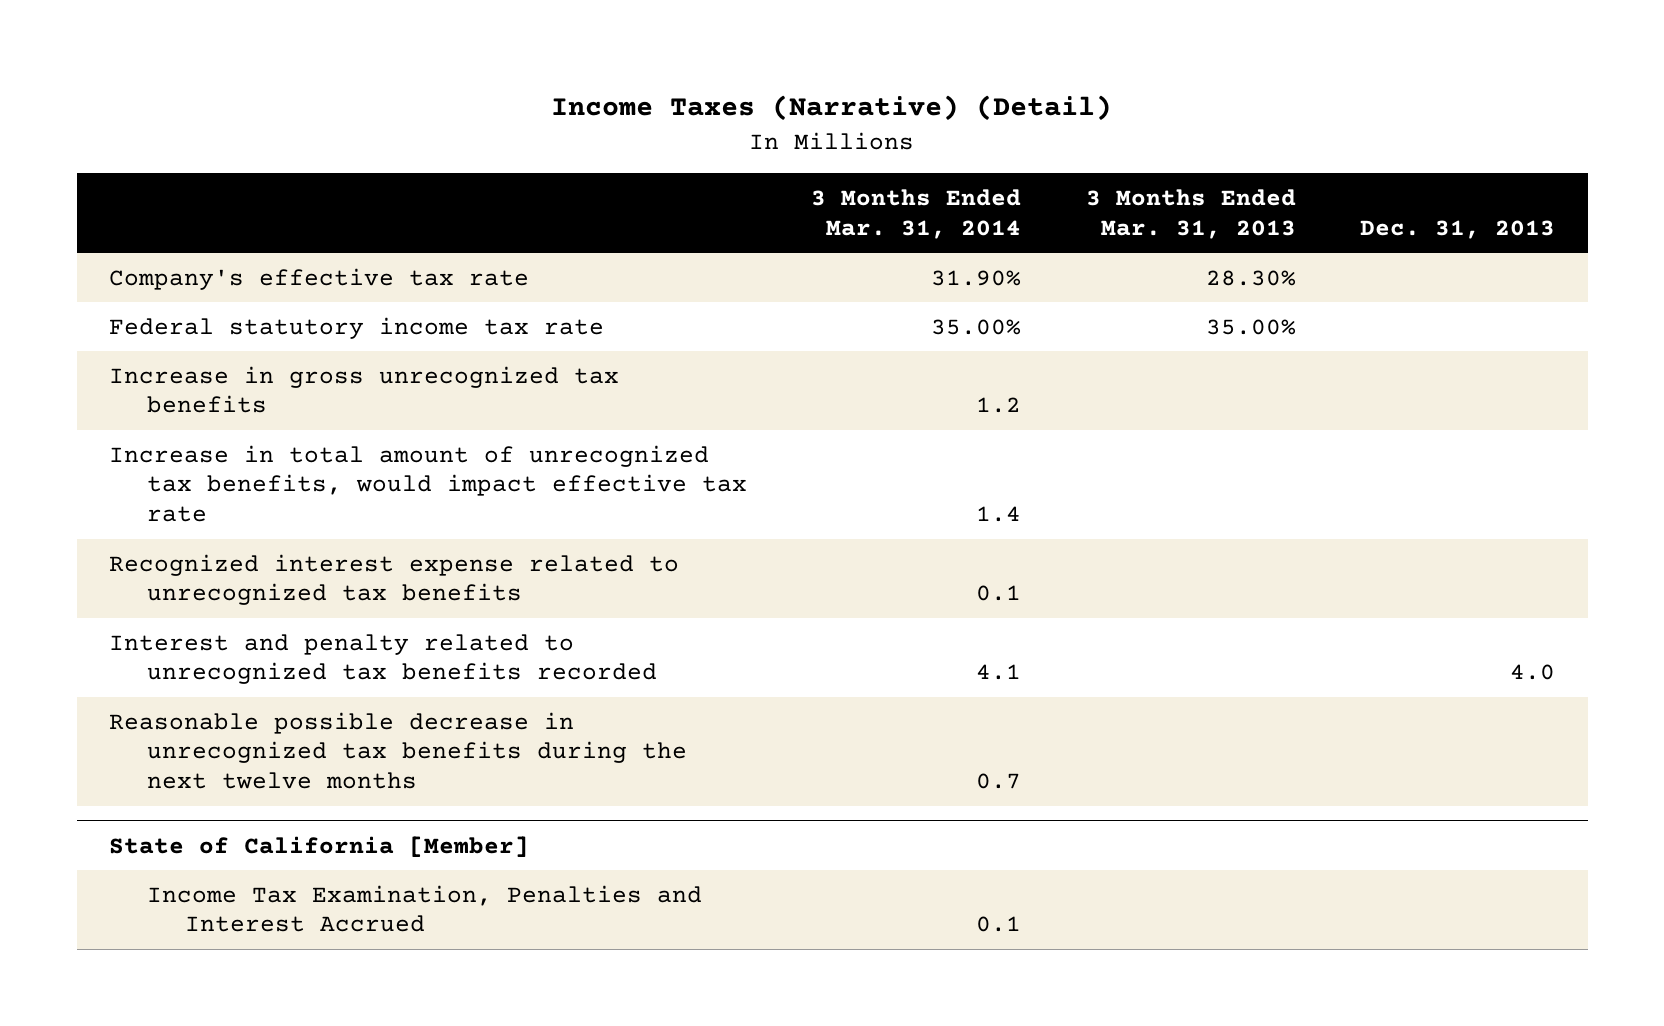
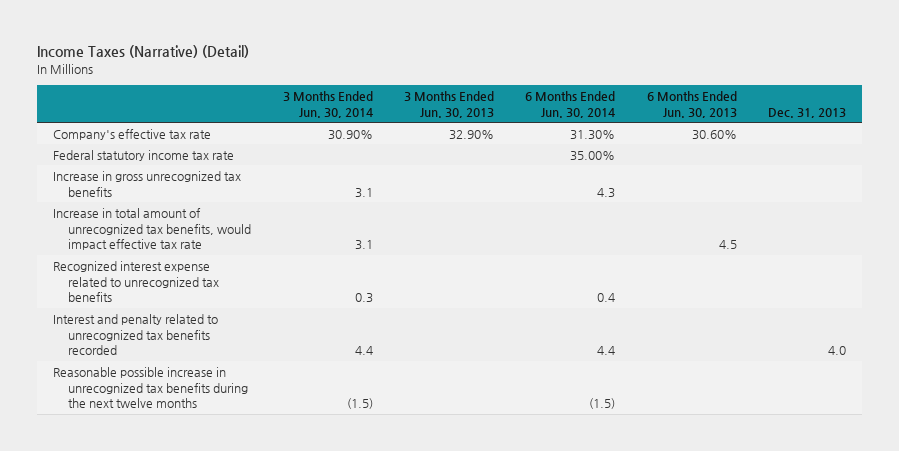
[811,189,1022,239] 3 Months Ended Mar. 31, 2014 -> none
[1085,189,1296,239] 3 Months Ended Mar. 31, 2013 -> none
none -> [282,90,373,118] 3 Months Ended Jun. 30, 2014
none -> [404,90,495,118] 3 Months Ended Jun. 30, 2013
none -> [525,90,616,118] 6 Months Ended Jun. 30, 2014
none -> [646,90,737,118] 6 Months Ended Jun. 30, 2013
[109,835,530,857] State of California [Member] -> none
[147,884,703,933] Income Tax Examination, Penalties and Interest Accrued -> none
[109,711,688,790] Reasonable possible decrease in unrecognized tax benefits during the next twelve months -> [52,367,249,409] Reasonable possible increase in unrecognized tax benefits during the next twelve months

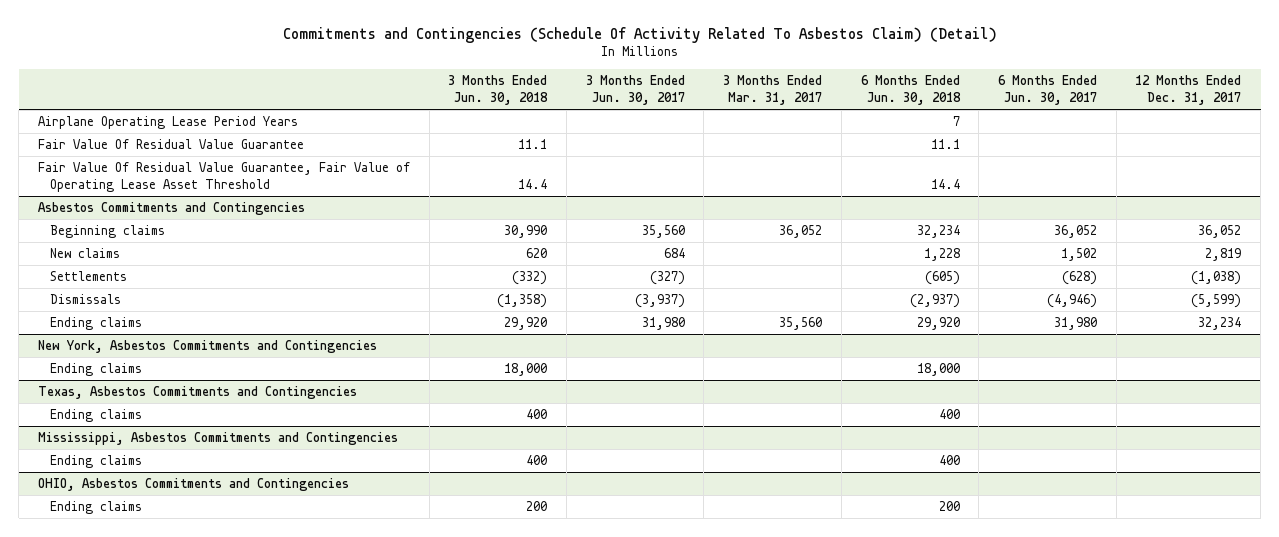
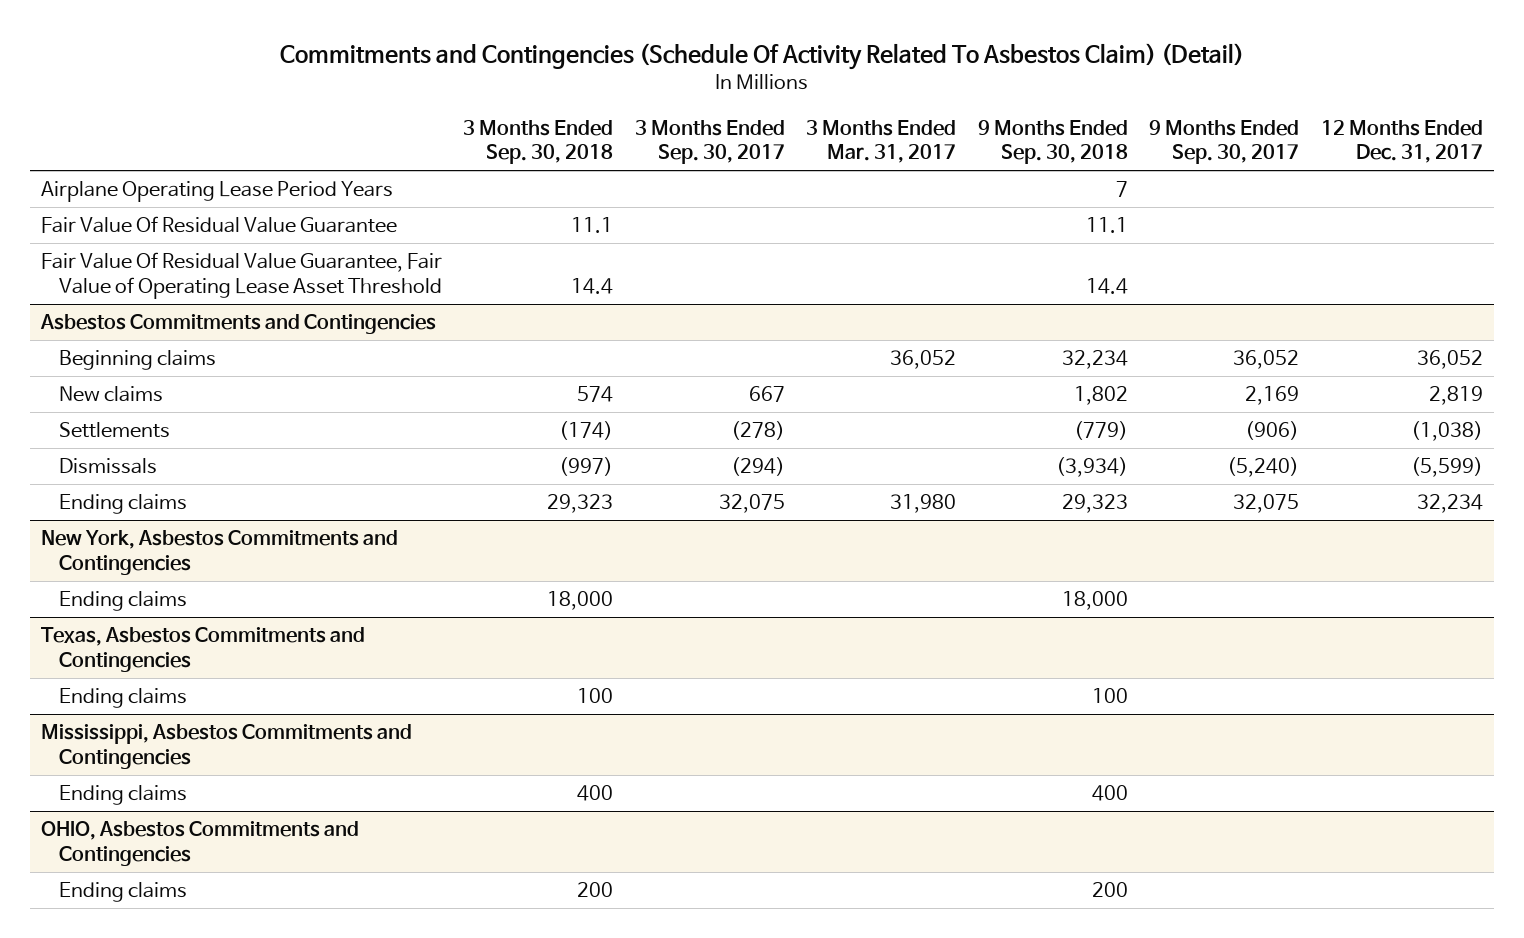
[448,75,549,106] 3 Months Ended Jun. 30, 2018 -> none
[585,75,685,106] 3 Months Ended Jun. 30, 2017 -> none
[860,75,961,106] 6 Months Ended Jun. 30, 2018 -> none
[997,75,1097,106] 6 Months Ended Jun. 30, 2017 -> none
none -> [463,119,614,165] 3 Months Ended Sep. 30, 2018
none -> [634,119,785,165] 3 Months Ended Sep. 30, 2017
none -> [977,119,1128,165] 9 Months Ended Sep. 30, 2018
none -> [1149,119,1300,165] 9 Months Ended Sep. 30, 2017
[779,316,823,330] 35,560 -> [890,494,957,514] 31,980

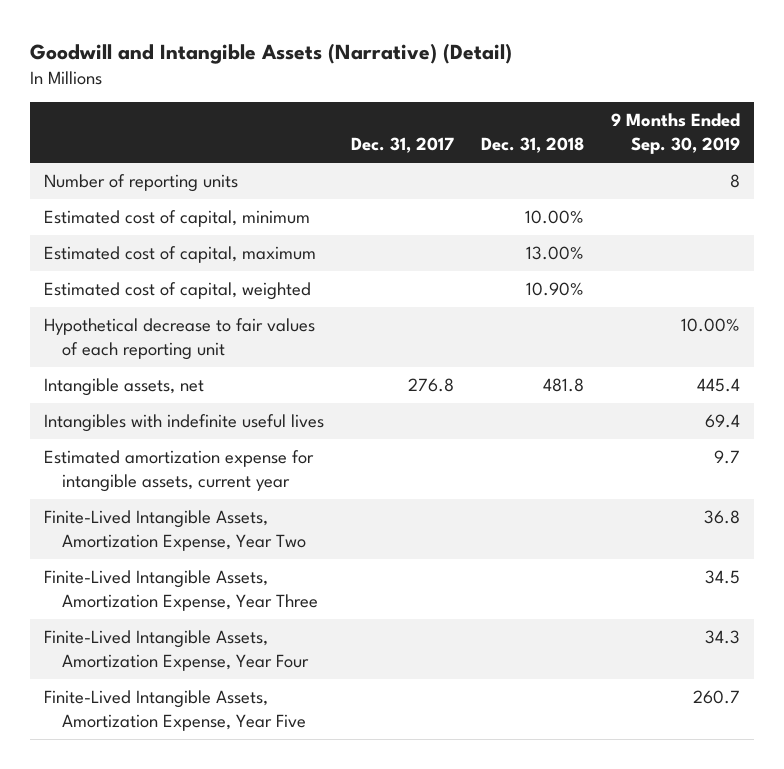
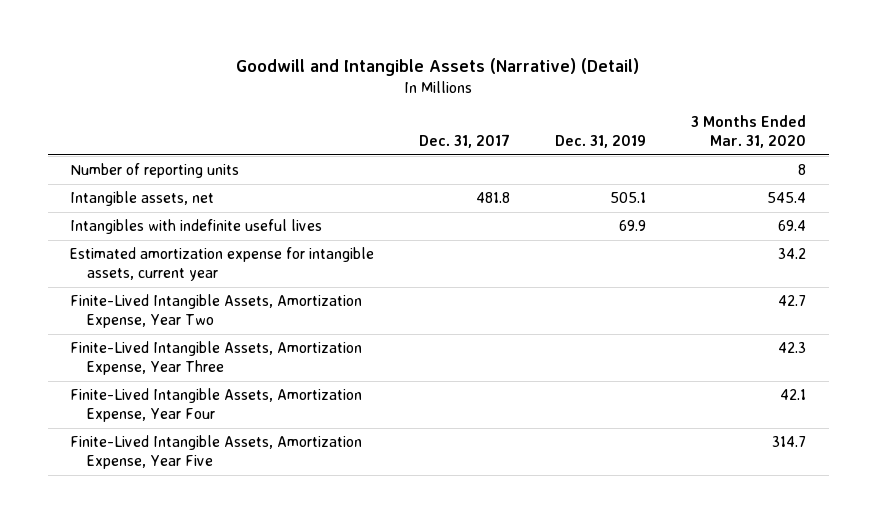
[481,137,585,154] Dec. 31, 2018 -> none
[611,113,741,155] 9 Months Ended Sep. 30, 2019 -> none
none -> [555,135,647,149] Dec. 31, 2019
none -> [691,115,807,149] 3 Months Ended Mar. 31, 2020
[43,210,310,228] Estimated cost of capital, minimum -> none
[43,246,316,264] Estimated cost of capital, maximum -> none
[43,282,311,301] Estimated cost of capital, weighted -> none
[43,318,315,361] Hypothetical decrease to fair values of each reporting unit -> none
[407,378,454,393] 276.8 -> [476,192,511,204] 481.8

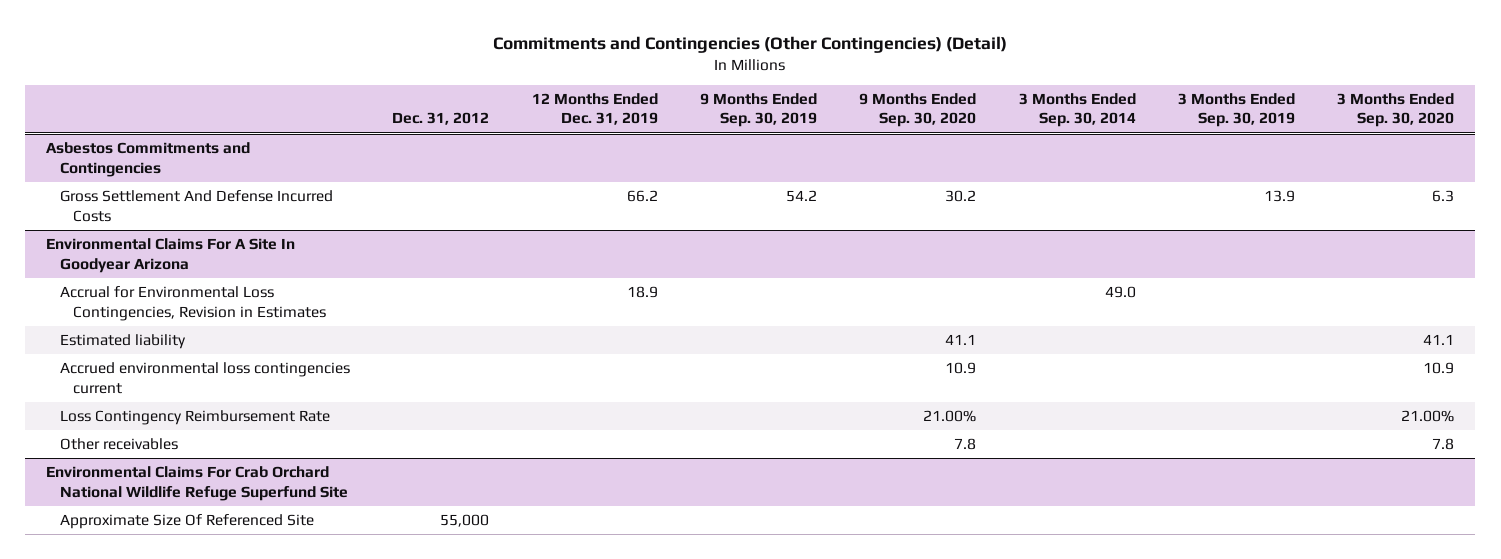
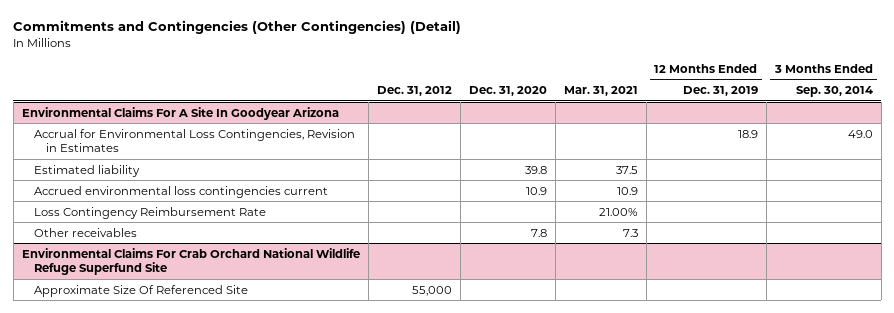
[699,92,817,128] 9 Months Ended Sep. 30, 2019 -> none
[859,92,977,128] 9 Months Ended Sep. 30, 2020 -> none
[1177,92,1295,128] 3 Months Ended Sep. 30, 2019 -> none
[1337,92,1455,128] 3 Months Ended Sep. 30, 2020 -> none
none -> [468,86,547,97] Dec. 31, 2020
none -> [563,86,638,97] Mar. 31, 2021
[46,142,251,177] Asbestos Commitments and Contingencies -> none
[59,190,333,222] Gross Settlement And Defense Incurred Costs -> none

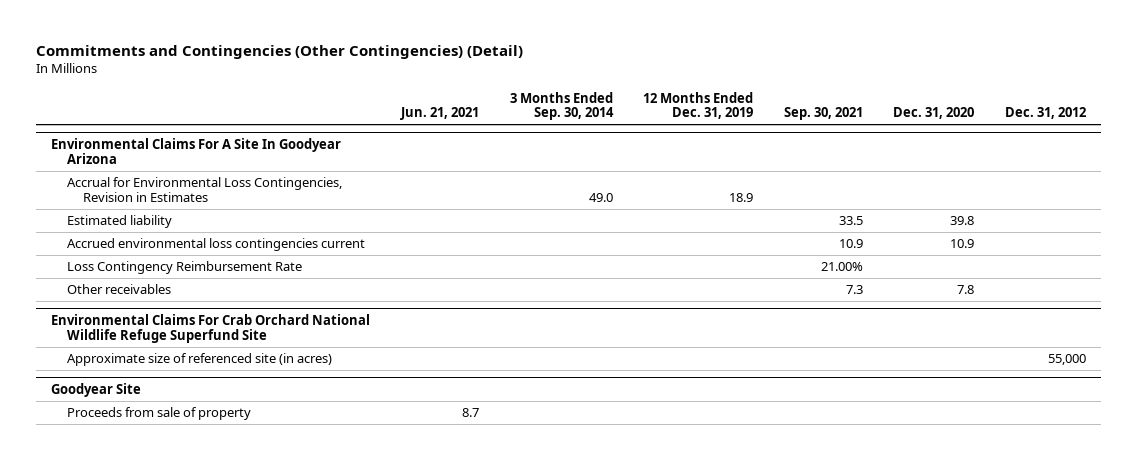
[563,86,638,97] Mar. 31, 2021 -> none
none -> [400,107,480,121] Jun. 21, 2021
none -> [783,107,863,121] Sep. 30, 2021
[33,284,248,297] Approximate Size Of Referenced Site -> [67,353,333,367] Approximate size of referenced site (in acres)
none -> [51,382,142,397] Goodyear Site
none -> [67,407,252,421] Proceeds from sale of property

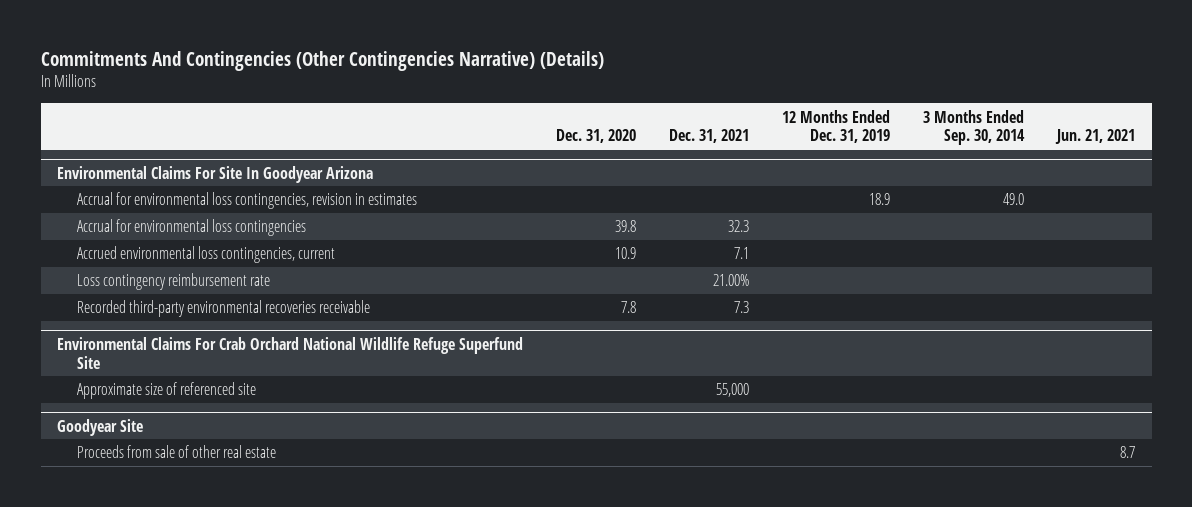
[36,45,524,60] Commitments and Contingencies (Other Contingencies) (Detail) -> [40,50,604,71] Commitments And Contingencies (Other Contingencies Narrative) (Details)
[783,107,863,121] Sep. 30, 2021 -> none
[1005,107,1087,120] Dec. 31, 2012 -> none
none -> [669,129,750,144] Dec. 31, 2021
[51,137,342,164] Environmental Claims For A Site In Goodyear Arizona -> [57,165,374,183] Environmental Claims For Site In Goodyear Arizona
[67,177,343,203] Accrual for Environmental Loss Contingencies, Revision in Estimates -> [77,192,418,210] Accrual for environmental loss contingencies, revision in estimates
[67,215,173,229] Estimated liability -> [77,219,307,237] Accrual for environmental loss contingencies
[67,238,366,252] Accrued environmental loss contingencies current -> [77,246,336,264] Accrued environmental loss contingencies, current
[67,261,303,275] Loss Contingency Reimbursement Rate -> [77,273,271,291] Loss contingency reimbursement rate
[67,284,172,295] Other receivables -> [77,300,371,318] Recorded third-party environmental recoveries receivable
[67,353,333,367] Approximate size of referenced site (in acres) -> [77,382,257,400] Approximate size of referenced site
[67,407,252,421] Proceeds from sale of property -> [77,445,277,459] Proceeds from sale of other real estate

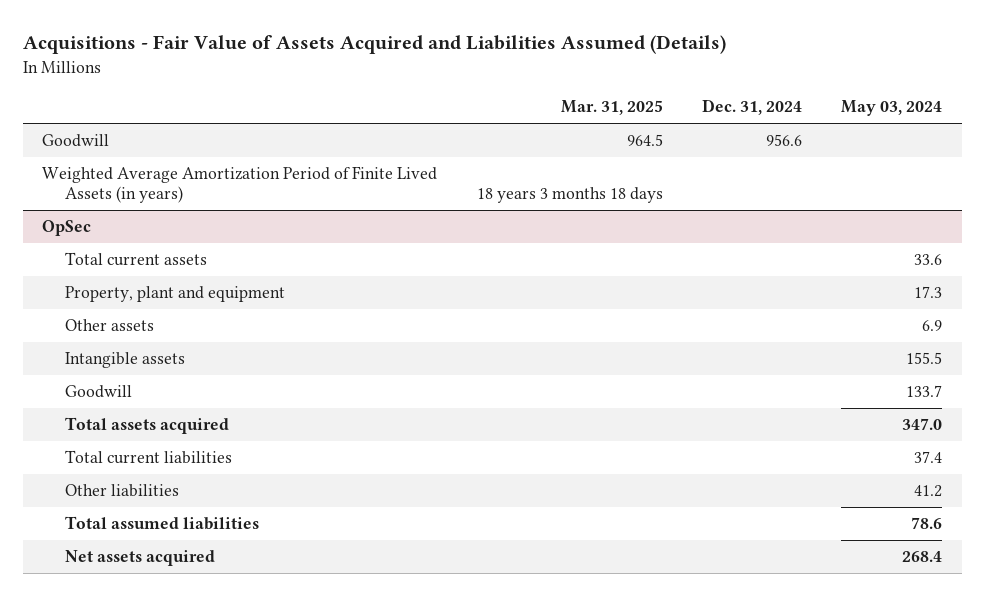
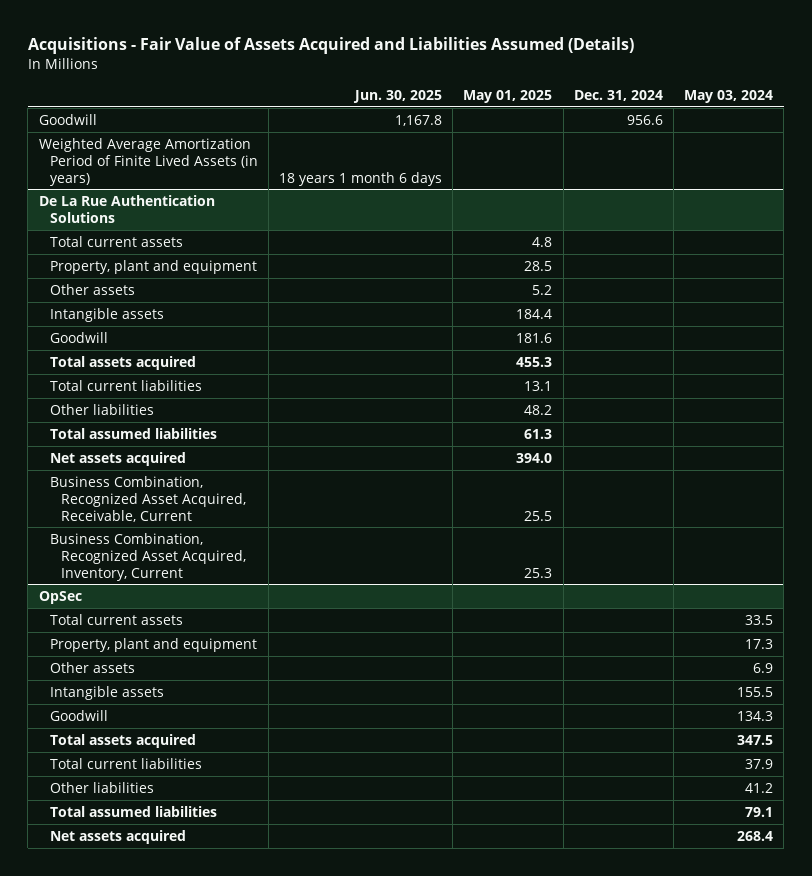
[560,100,663,116] Mar. 31, 2025 -> none
none -> [353,89,443,103] Jun. 30, 2025
none -> [463,89,553,103] May 01, 2025
none -> [38,194,215,223] De La Rue Authentication Solutions
none -> [49,235,183,247] Total current assets
none -> [49,259,257,274] Property, plant and equipment
none -> [49,283,135,295] Other assets
none -> [49,307,164,322] Intangible assets
none -> [49,331,108,343] Goodwill
none -> [49,355,196,370] Total assets acquired
none -> [49,379,202,391] Total current liabilities
none -> [49,403,154,415] Other liabilities
none -> [49,427,217,439] Total assumed liabilities
none -> [49,451,186,466] Net assets acquired
none -> [49,475,246,522] Business Combination, Recognized Asset Acquired, Receivable, Current
none -> [49,532,246,581] Business Combination, Recognized Asset Acquired, Inventory, Current
[914,254,943,266] 33.6 -> [745,614,774,625] 33.5
[906,385,943,398] 133.7 -> [737,710,774,721] 134.3
[902,418,943,431] 347.0 -> [737,734,774,745] 347.5
[914,451,943,464] 37.4 -> [745,758,774,769] 37.9
[911,517,943,530] 78.6 -> [745,806,774,817] 79.1

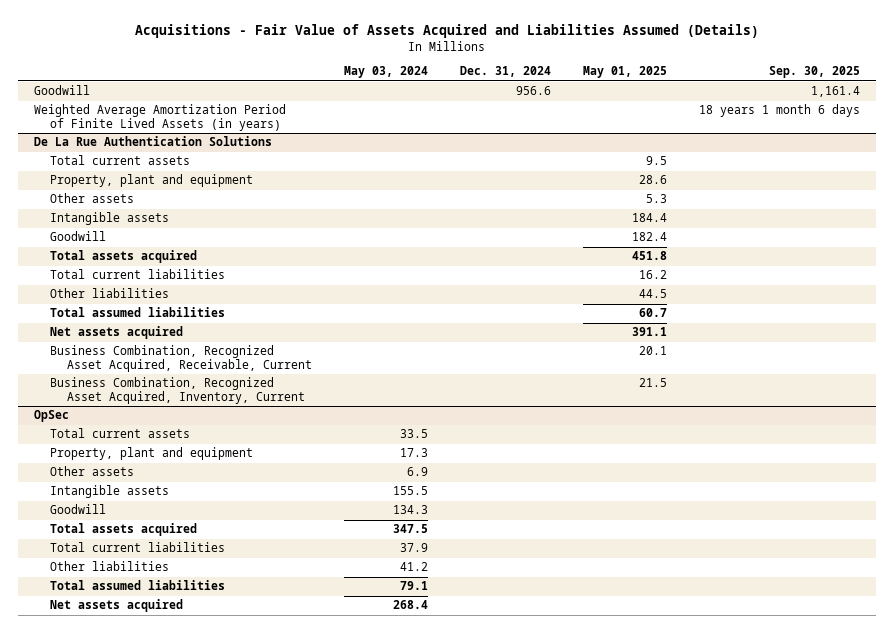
[353,89,443,103] Jun. 30, 2025 -> none
none -> [769,66,861,79] Sep. 30, 2025
[532,236,553,247] 4.8 -> [646,156,668,166] 9.5
[524,260,553,271] 28.5 -> [639,175,668,185] 28.6
[532,284,553,295] 5.2 -> [646,194,668,204] 5.3
[516,332,553,343] 181.6 -> [632,232,668,242] 182.4
[516,356,553,367] 455.3 -> [632,251,668,261] 451.8
[524,380,553,391] 13.1 -> [639,270,668,280] 16.2
[524,404,553,415] 48.2 -> [639,289,668,299] 44.5
[524,428,553,439] 61.3 -> [639,308,668,318] 60.7
[516,452,553,463] 394.0 -> [632,327,668,337] 391.1
[524,510,553,521] 25.5 -> [639,346,668,356] 20.1
[524,567,553,578] 25.3 -> [639,378,668,388] 21.5

